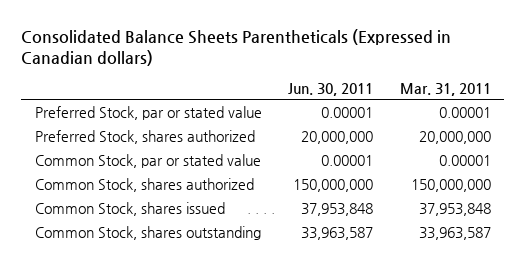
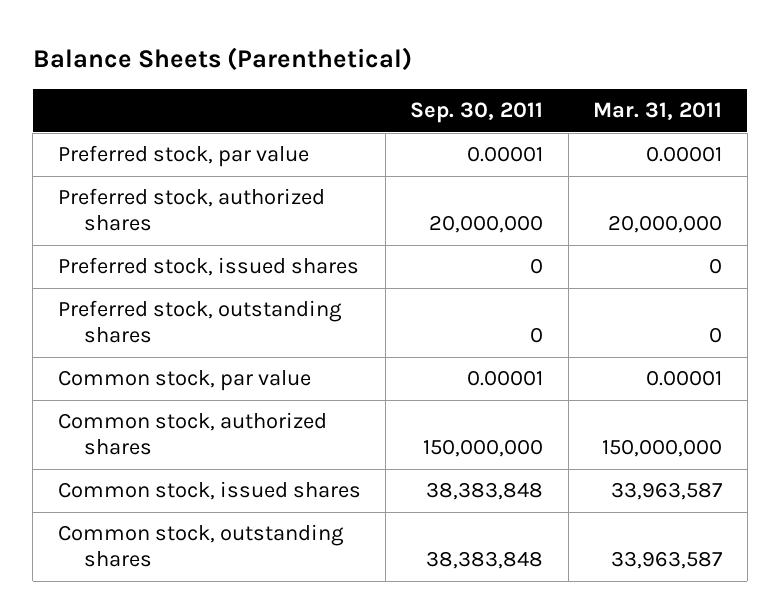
[21,29,452,66] Consolidated Balance Sheets Parentheticals (Expressed in Canadian dollars) -> [32,46,412,71] Balance Sheets (Parenthetical)
[288,82,374,96] Jun. 30, 2011 -> none
none -> [410,102,544,124] Sep. 30, 2011
[34,106,262,121] Preferred Stock, par or stated value -> [57,145,309,168] Preferred stock, par value
[34,130,255,145] Preferred Stock, shares authorized -> [57,188,325,232] Preferred stock, authorized shares
none -> [57,257,359,277] Preferred stock, issued shares
none -> [57,300,342,344] Preferred stock, outstanding shares
[34,154,261,169] Common Stock, par or stated value -> [57,370,311,392] Common stock, par value
[34,178,254,193] Common Stock, shares authorized -> [57,412,327,456] Common stock, authorized shares
[34,202,225,217] Common Stock, shares issued -> [57,481,361,501] Common stock, issued shares
[418,203,491,217] 37,953,848 -> [611,482,723,501] 33,963,587
[34,226,261,241] Common Stock, shares outstanding -> [57,524,344,568] Common stock, outstanding shares

